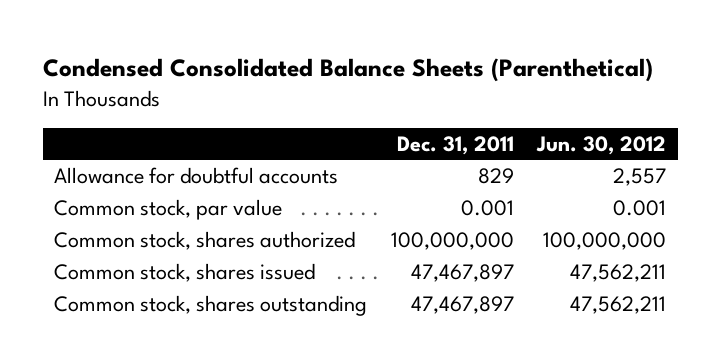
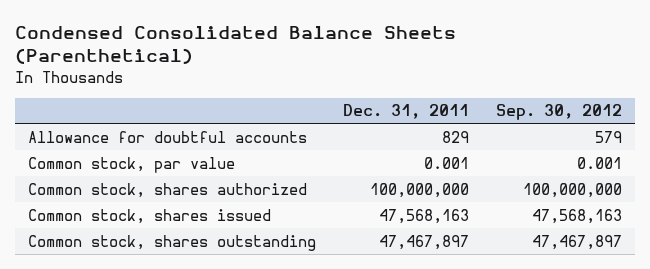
[536,135,667,155] Jun. 30, 2012 -> none
none -> [496,104,623,121] Sep. 30, 2012
[410,264,514,283] 47,467,897 -> [379,208,470,224] 47,568,163

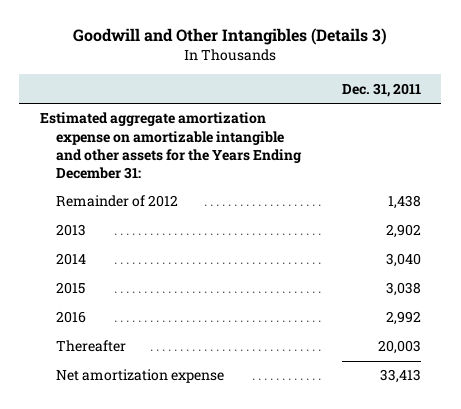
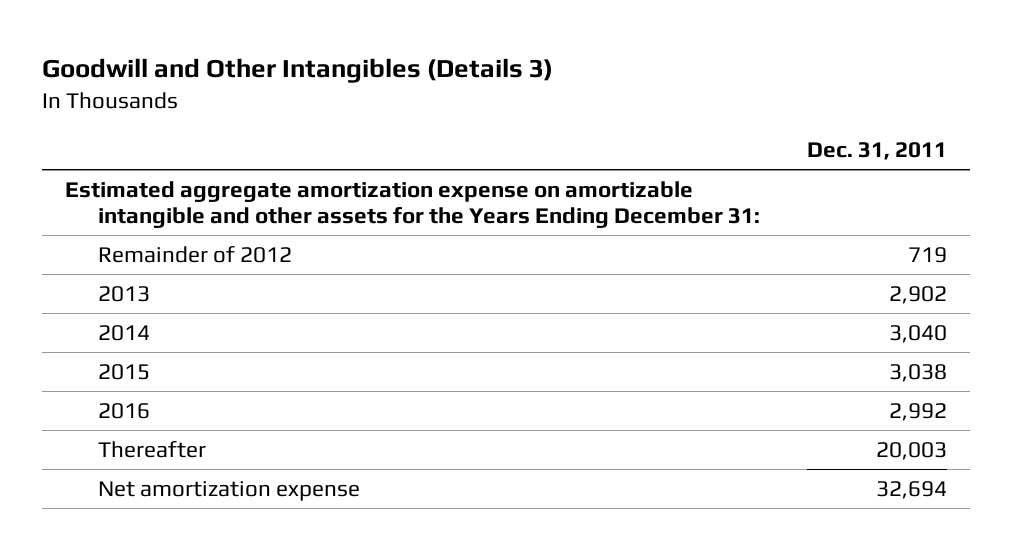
[387,195,421,210] 1,438 -> [907,246,947,263] 719
[379,369,421,384] 33,413 -> [875,480,947,499] 32,694

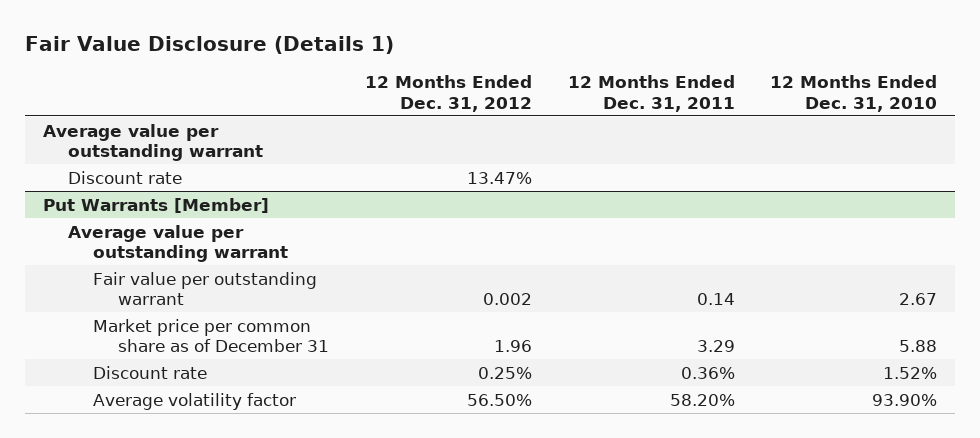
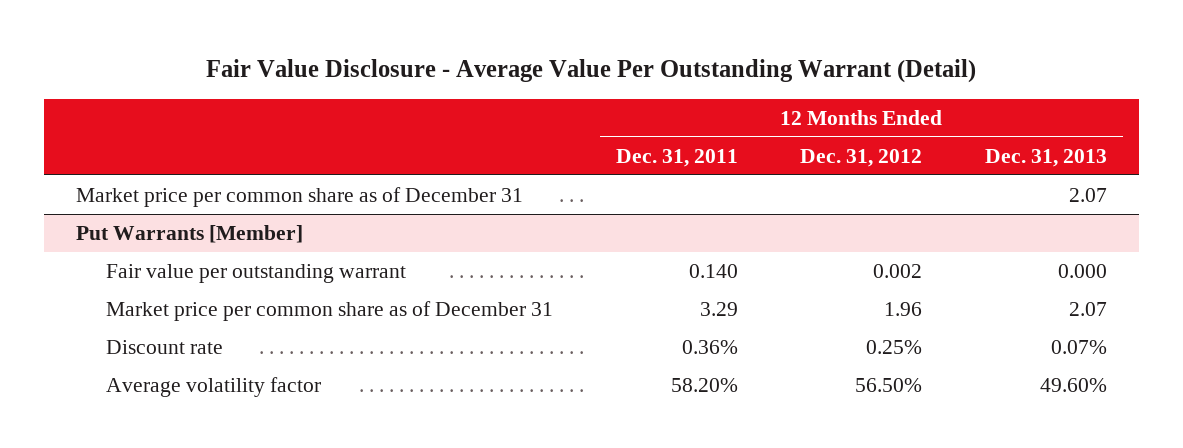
[25,36,395,55] Fair Value Disclosure (Details 1) -> [206,59,977,84] Fair Value Disclosure - Average Value Per Outstanding Warrant (Detail)
[770,74,938,112] 12 Months Ended Dec. 31, 2010 -> none
none -> [985,148,1108,167] Dec. 31, 2013
[42,123,264,162] Average value per outstanding warrant -> none
[68,170,183,184] Discount rate -> none
none -> [75,186,523,207] Market price per common share as of December 31
[68,224,289,263] Average value per outstanding warrant -> none
[696,293,735,306] 0.14 -> [688,263,738,278] 0.140

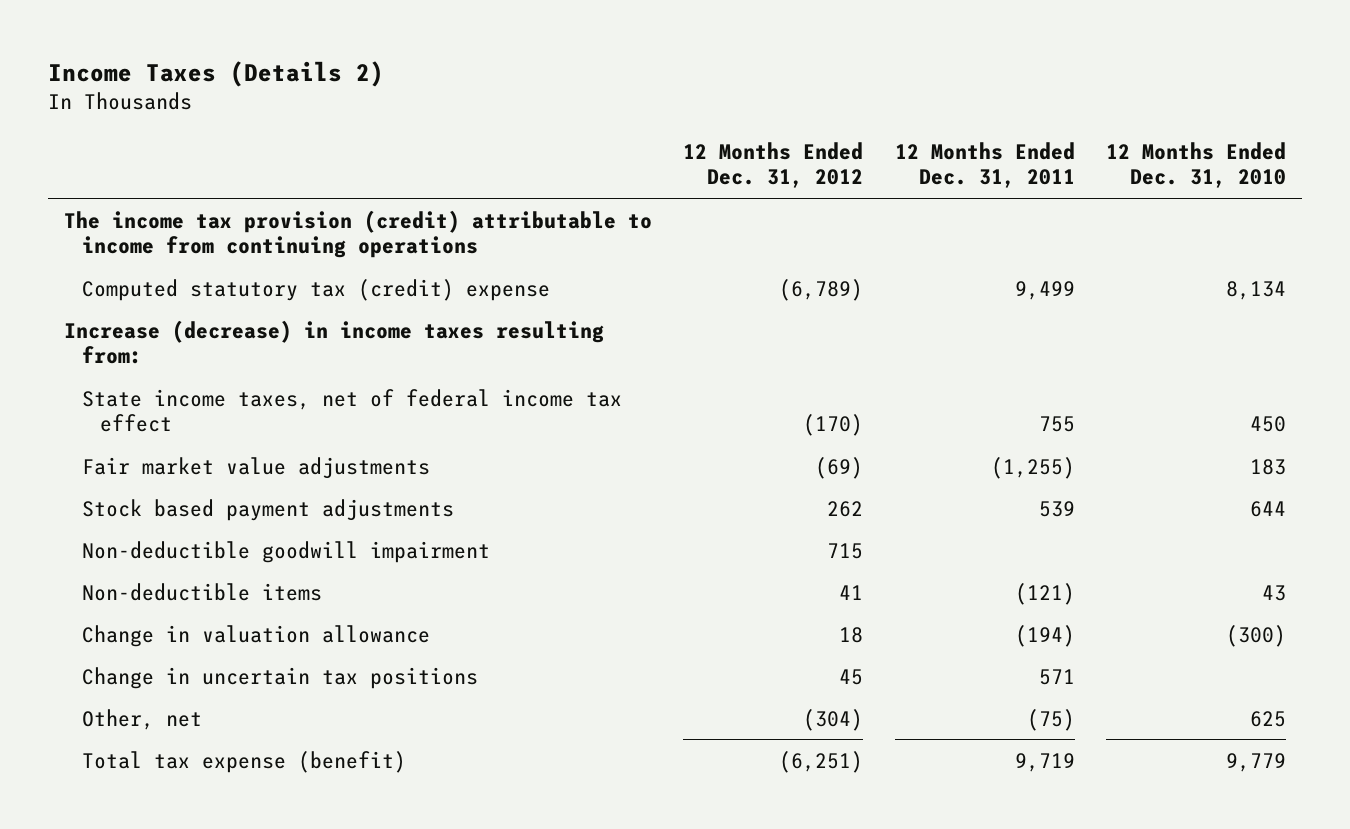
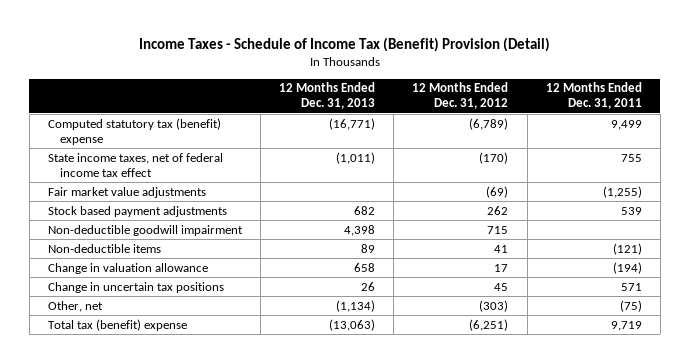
[48,60,385,87] Income Taxes (Details 2) -> [138,36,550,52] Income Taxes - Schedule of Income Tax (Benefit) Provision (Detail)
[1106,141,1287,189] 12 Months Ended Dec. 31, 2010 -> none
none -> [279,82,376,110] 12 Months Ended Dec. 31, 2013
[63,209,652,259] The income tax provision (credit) attributable to income from continuing operations -> none
[63,319,604,365] Increase (decrease) in income taxes resulting from: -> none
[81,278,550,301] Computed statutory tax (credit) expense -> [47,117,221,145] Computed statutory tax (benefit) expense
[839,626,864,643] 18 -> [494,263,509,272] 17
[803,708,864,731] (304) -> [479,299,509,312] (303)
[81,750,406,773] Total tax expense (benefit) -> [47,318,187,331] Total tax (benefit) expense

